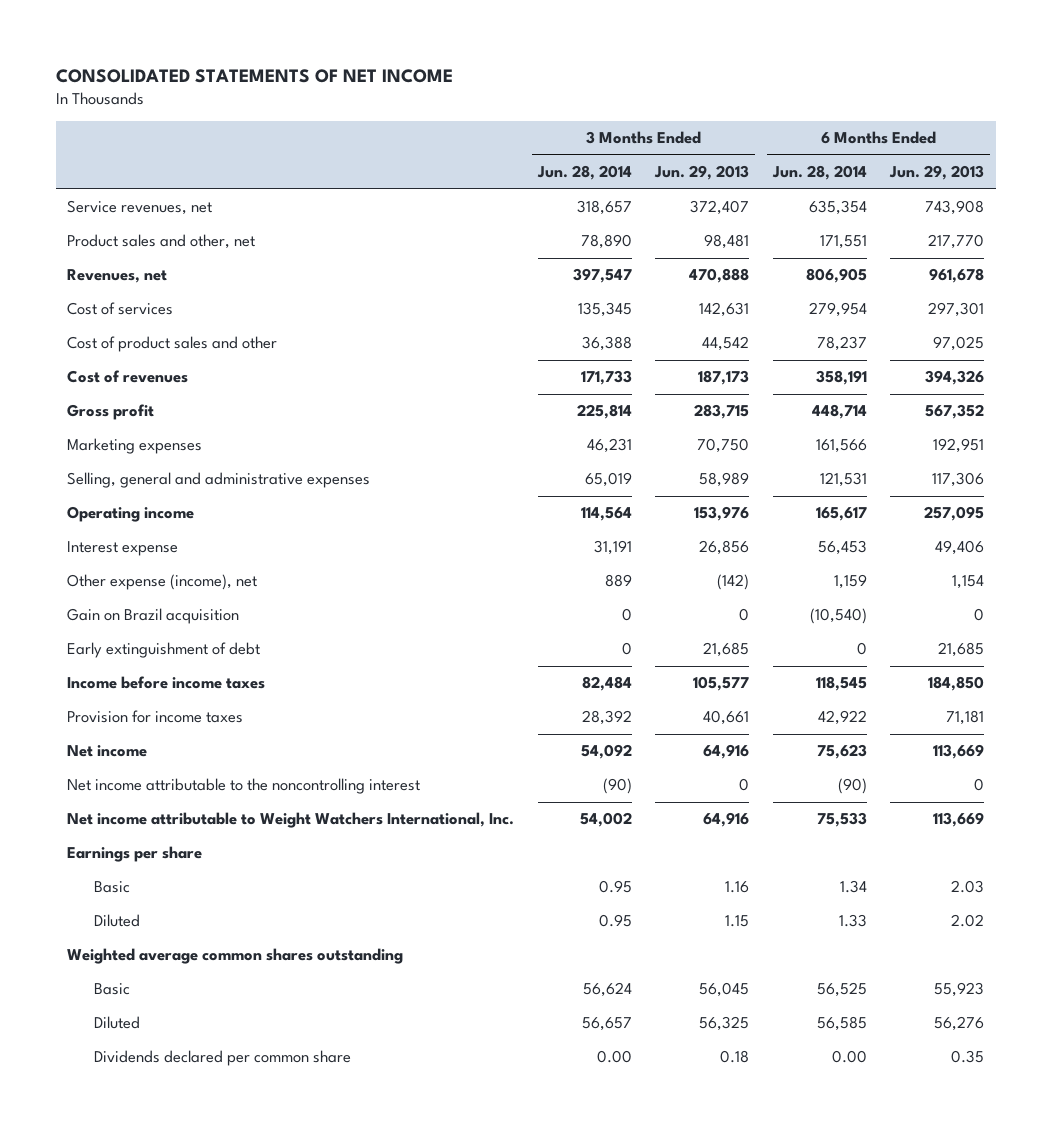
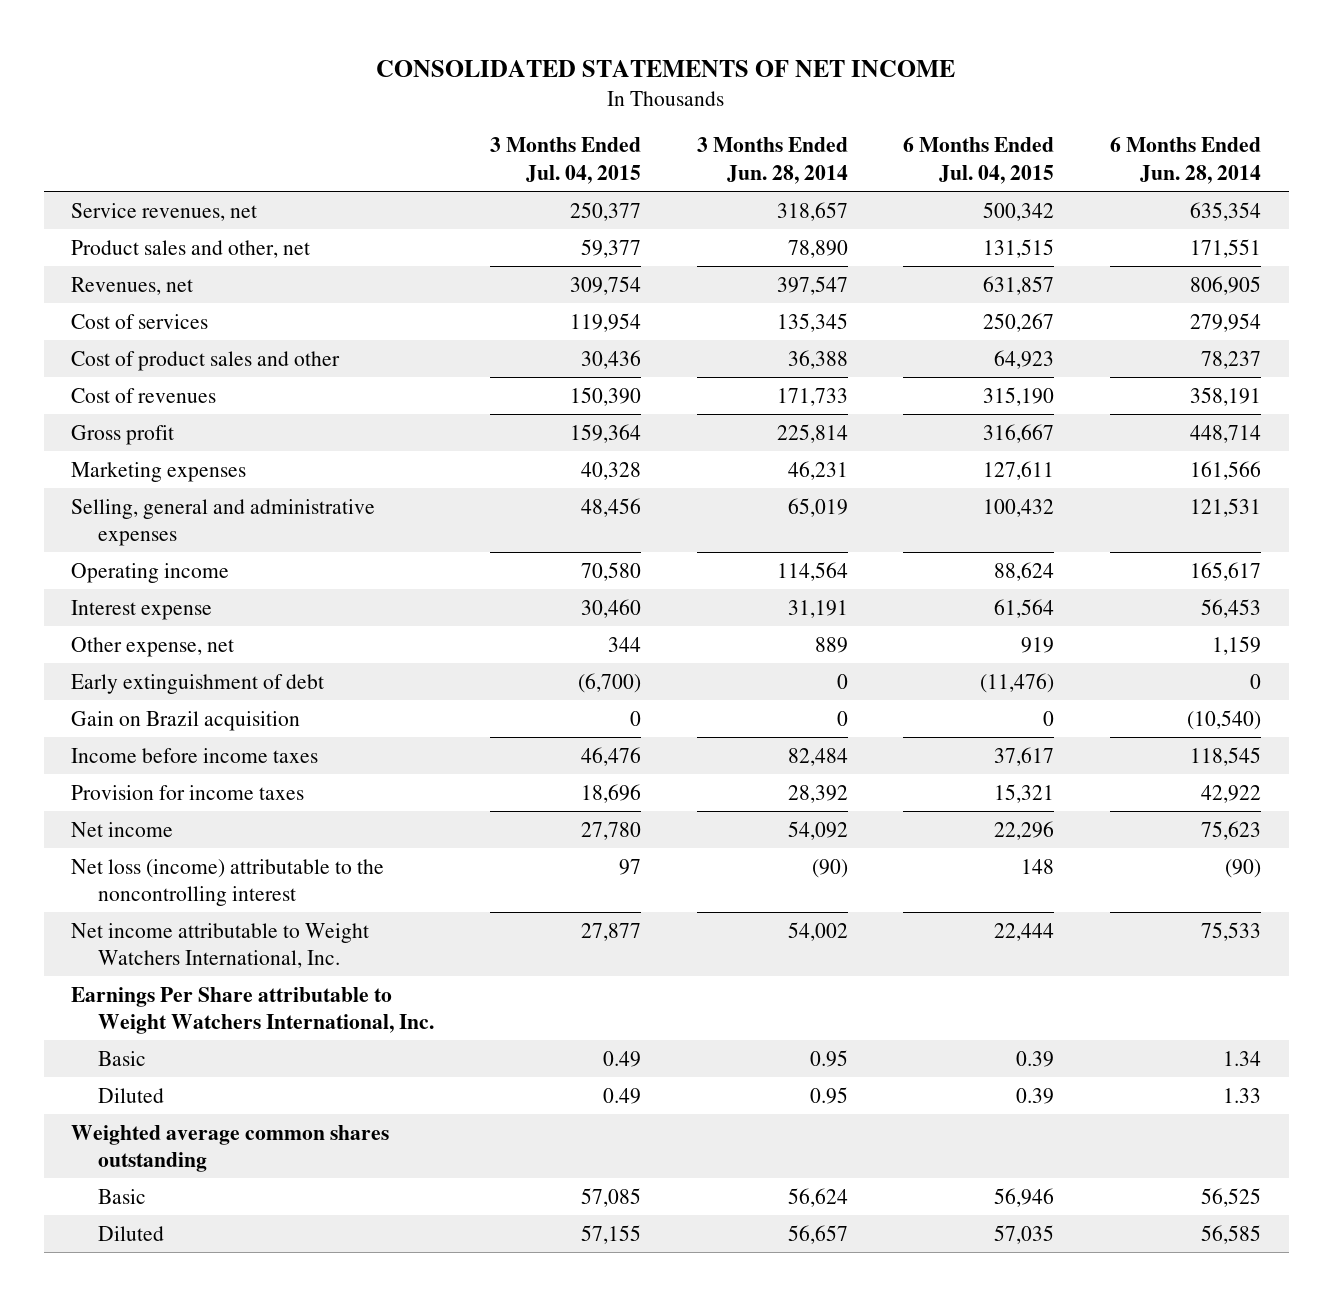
[654,165,750,181] Jun. 29, 2013 -> none
[889,165,985,181] Jun. 29, 2013 -> none
none -> [489,137,641,184] 3 Months Ended Jul. 04, 2015
none -> [903,137,1055,184] 6 Months Ended Jul. 04, 2015
[67,574,258,591] Other expense (income), net -> [71,636,235,657] Other expense, net
[67,608,240,625] Gain on Brazil acquisition -> [71,710,301,731] Gain on Brazil acquisition
[67,778,421,795] Net income attributable to the noncontrolling interest -> [71,858,385,906] Net loss (income) attributable to the noncontrolling interest
[67,846,203,863] Earnings per share -> [71,986,435,1034] Earnings Per Share attributable to Weight Watchers International, Inc.
[93,1050,351,1067] Dividends declared per common share -> none

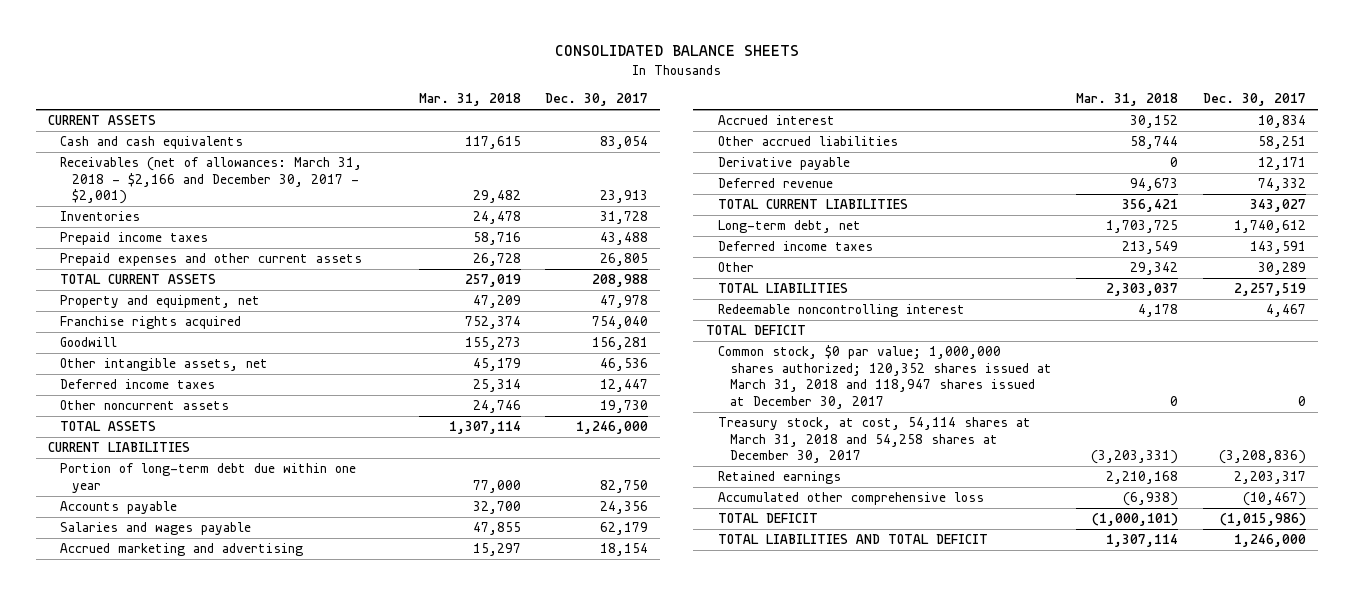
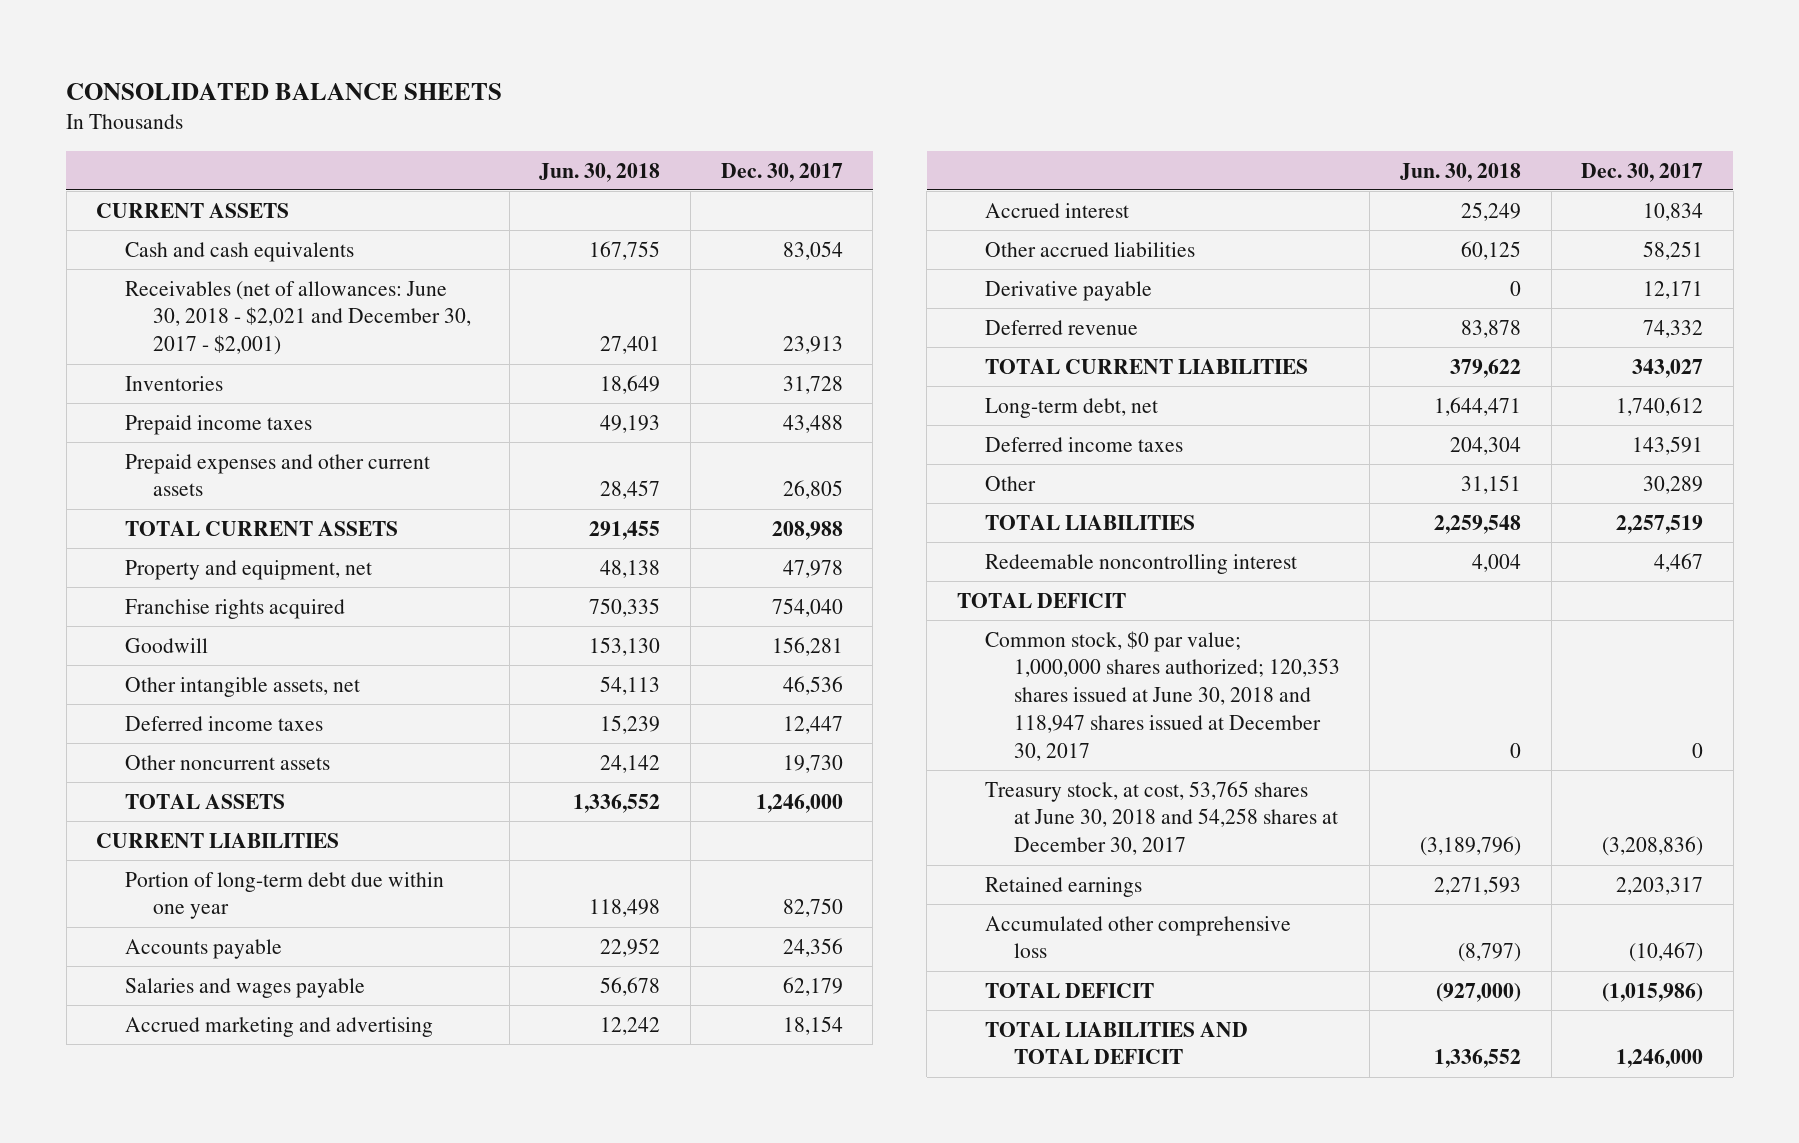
[418,93,521,107] Mar. 31, 2018 -> none
none -> [539,162,661,182] Jun. 30, 2018
[60,157,363,205] Receivables (net of allowances: March 31, 2018 - $2,166 and December 30, 2017 - $2,001) -> [124,280,472,356] Receivables (net of allowances: June 30, 2018 - $2,021 and December 30, 2017 - $2,001)
[717,345,1053,409] Common stock, $0 par value; 1,000,000 shares authorized; 120,352 shares issued at March 31, 2018 and 118,947 shares issued at December 30, 2017 -> [985,630,1340,761] Common stock, $0 par value; 1,000,000 shares authorized; 120,353 shares issued at June 30, 2018 and 118,947 shares issued at December 30, 2017
[717,417,1031,464] Treasury stock, at cost, 54,114 shares at March 31, 2018 and 54,258 shares at December 30, 2017 -> [985,780,1338,856] Treasury stock, at cost, 53,765 shares at June 30, 2018 and 54,258 shares at December 30, 2017

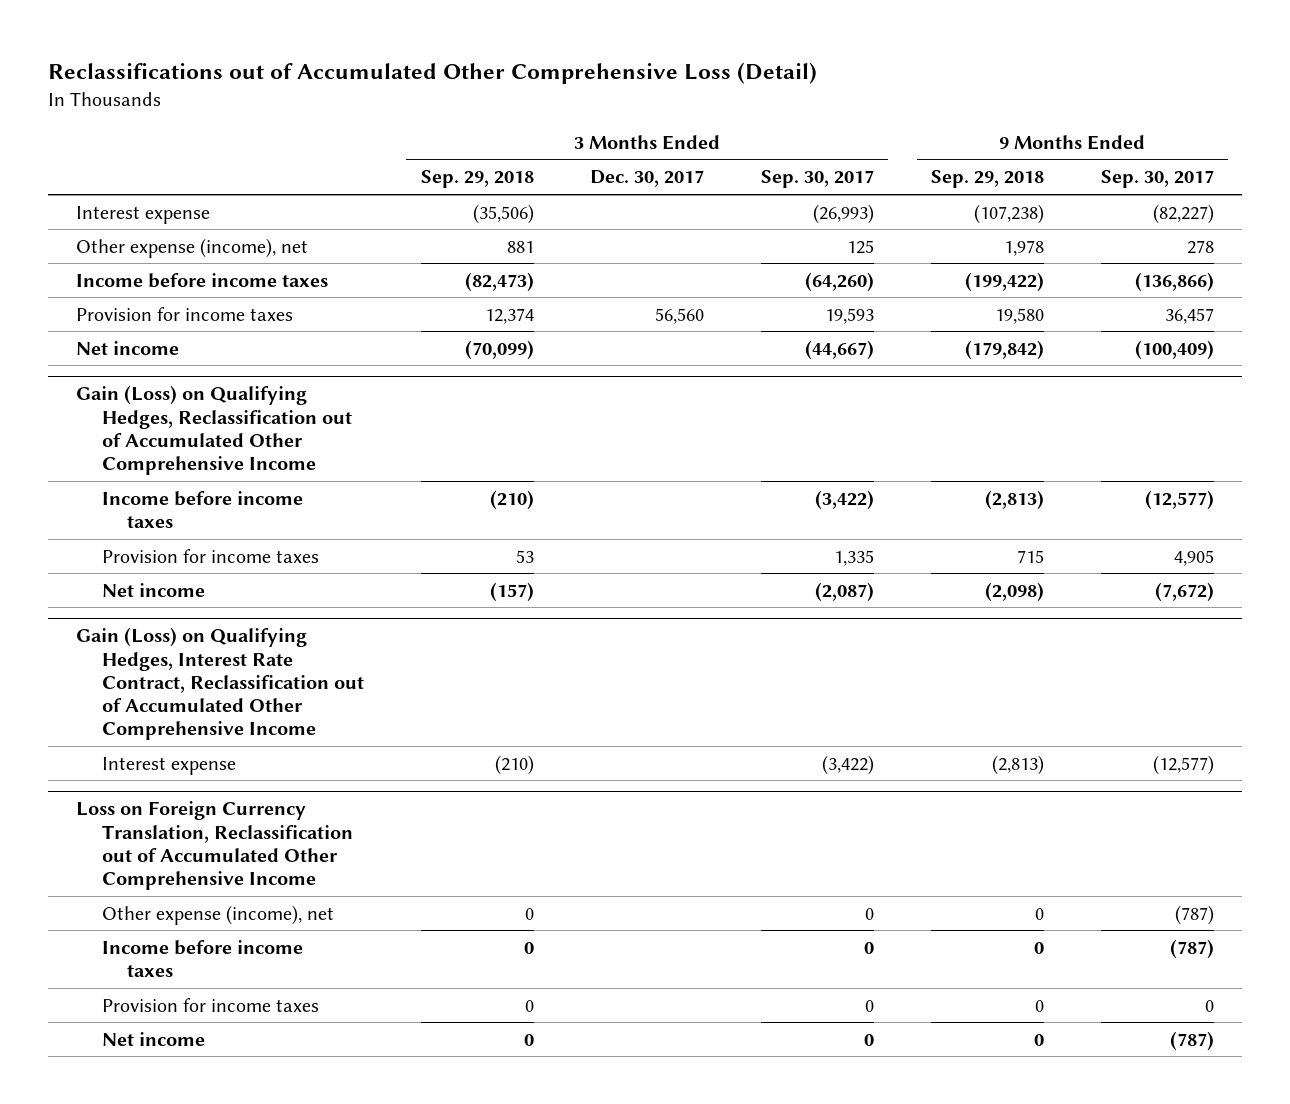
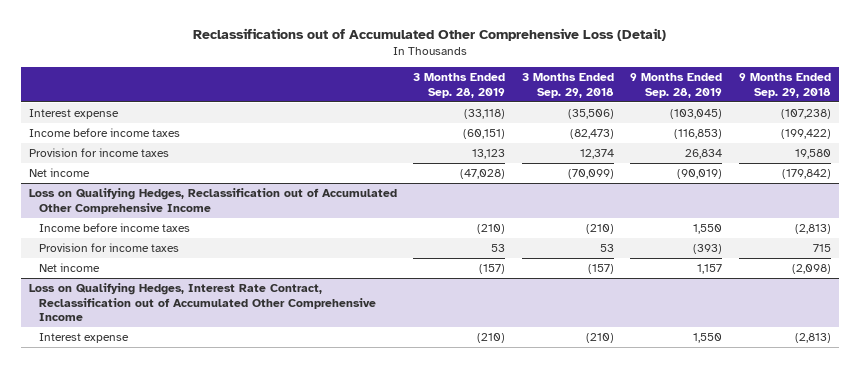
[590,170,705,188] Dec. 30, 2017 -> none
[761,170,875,189] Sep. 30, 2017 -> none
[1100,170,1214,189] Sep. 30, 2017 -> none
none -> [413,73,506,98] 3 Months Ended Sep. 28, 2019
none -> [630,73,723,98] 9 Months Ended Sep. 28, 2019
[76,237,309,258] Other expense (income), net -> none
[76,385,352,476] Gain (Loss) on Qualifying Hedges, Reclassification out of Accumulated Other Comprehensive Income -> [28,188,397,214] Loss on Qualifying Hedges, Reclassification out of Accumulated Other Comprehensive Income
[76,627,364,741] Gain (Loss) on Qualifying Hedges, Interest Rate Contract, Reclassification out of Accumulated Other Comprehensive Income -> [28,283,377,322] Loss on Qualifying Hedges, Interest Rate Contract, Reclassification out of Accumulated Other Comprehensive Income
[76,801,353,891] Loss on Foreign Currency Translation, Reclassification out of Accumulated Other Comprehensive Income -> none
[101,904,334,925] Other expense (income), net -> none
[101,939,303,977] Income before income taxes -> none
[101,997,319,1012] Provision for income taxes -> none
[101,1031,205,1046] Net income -> none

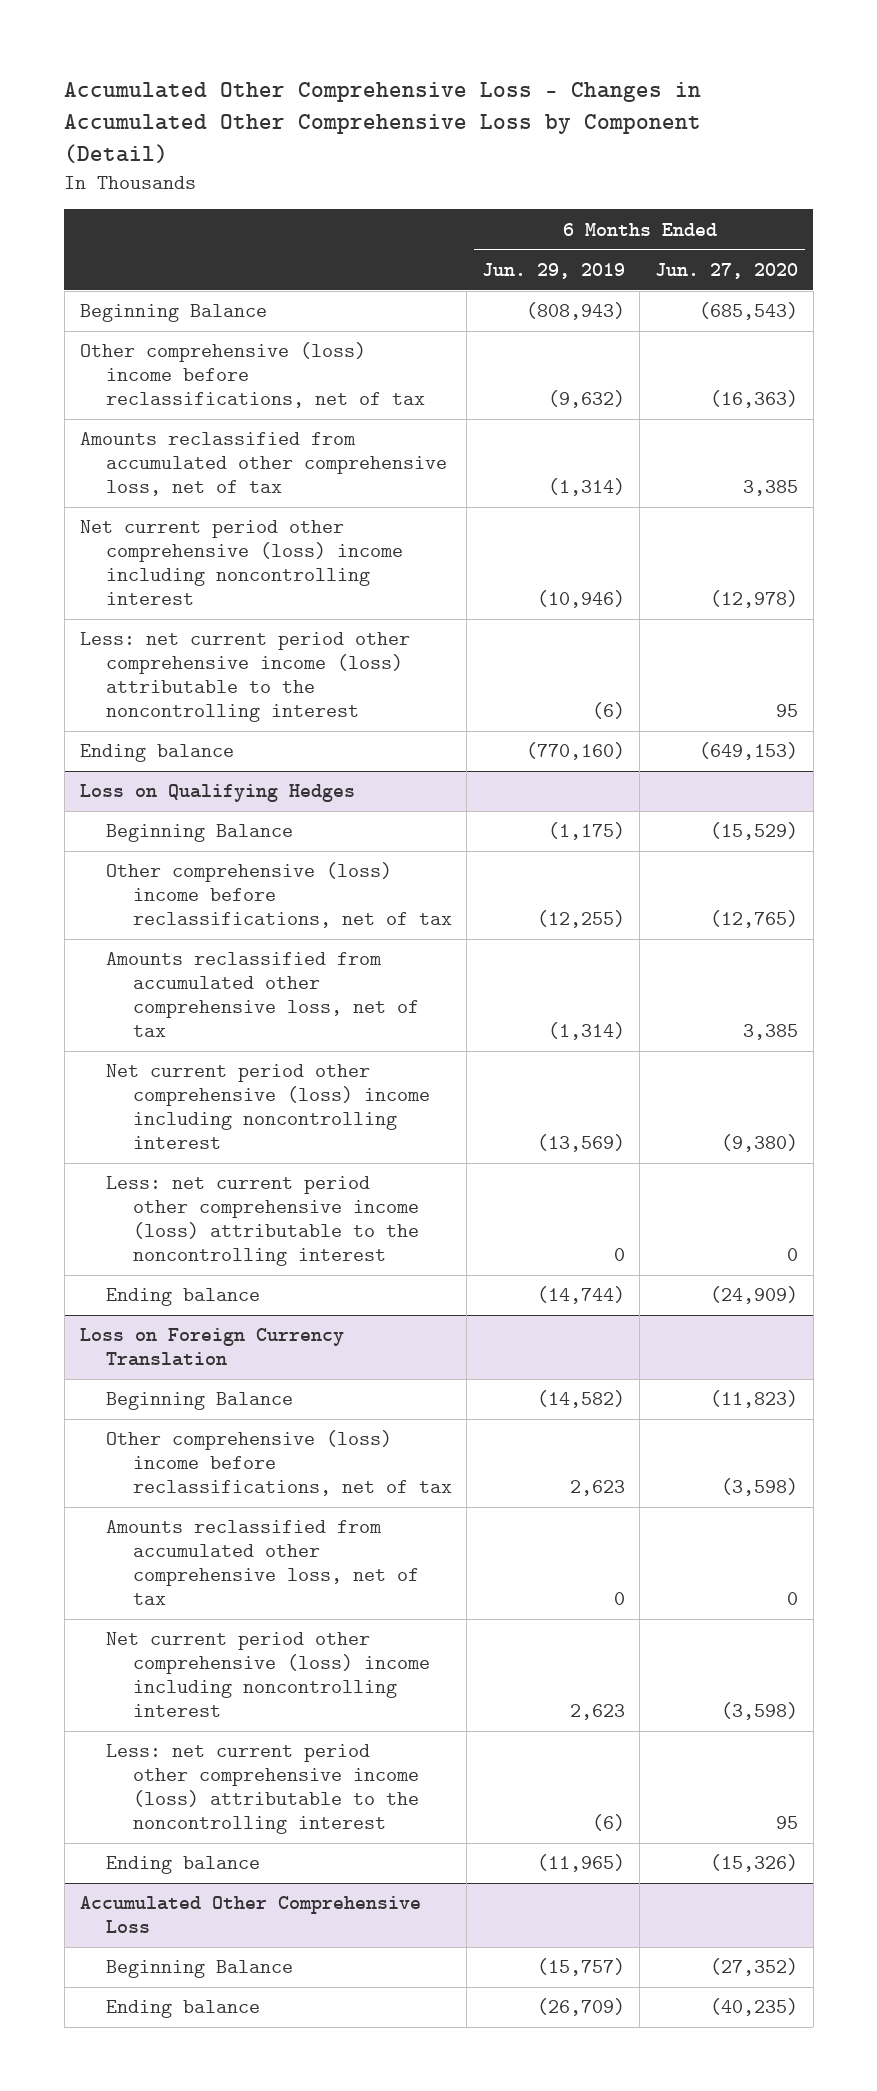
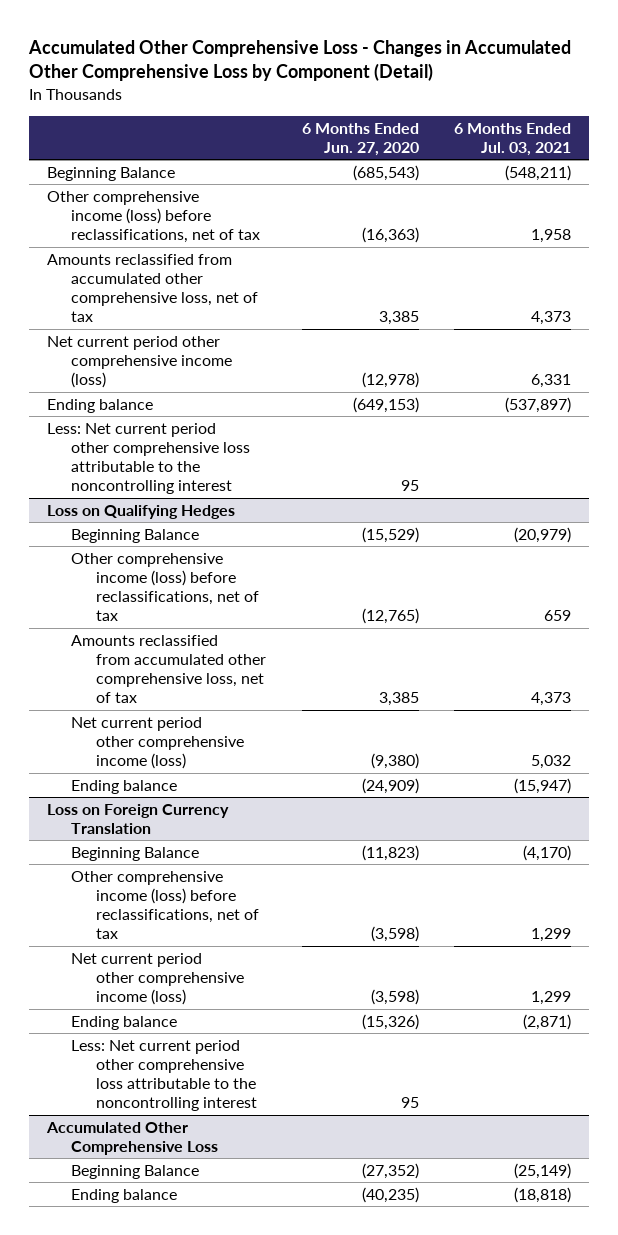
[481,262,625,279] Jun. 29, 2019 -> none
none -> [454,122,572,156] 6 Months Ended Jul. 03, 2021
[79,342,426,408] Other comprehensive (loss) income before reclassifications, net of tax -> [47,190,261,244] Other comprehensive income (loss) before reclassifications, net of tax
[79,632,410,722] Less: net current period other comprehensive income (loss) attributable to the noncontrolling interest -> none
[79,520,404,605] Net current period other comprehensive (loss) income including noncontrolling interest -> [47,335,233,389] Net current period other comprehensive income (loss)
none -> [47,422,251,495] Less: Net current period other comprehensive loss attributable to the noncontrolling interest
[106,862,452,928] Other comprehensive (loss) income before reclassifications, net of tax -> [71,552,259,622] Other comprehensive income (loss) before reclassifications, net of tax
[106,1176,419,1266] Less: net current period other comprehensive income (loss) attributable to the noncontrolling interest -> none
[106,1064,430,1149] Net current period other comprehensive (loss) income including noncontrolling interest -> [71,716,244,770] Net current period other comprehensive income (loss)
[106,1520,419,1605] Amounts reclassified from accumulated other comprehensive loss, net of tax -> none
[106,1744,419,1834] Less: net current period other comprehensive income (loss) attributable to the noncontrolling interest -> none
[106,1430,452,1496] Other comprehensive (loss) income before reclassifications, net of tax -> [71,870,259,940] Other comprehensive income (loss) before reclassifications, net of tax
[106,1632,430,1717] Net current period other comprehensive (loss) income including noncontrolling interest -> [71,952,244,1006] Net current period other comprehensive income (loss)
none -> [71,1039,257,1112] Less: Net current period other comprehensive loss attributable to the noncontrolling interest

